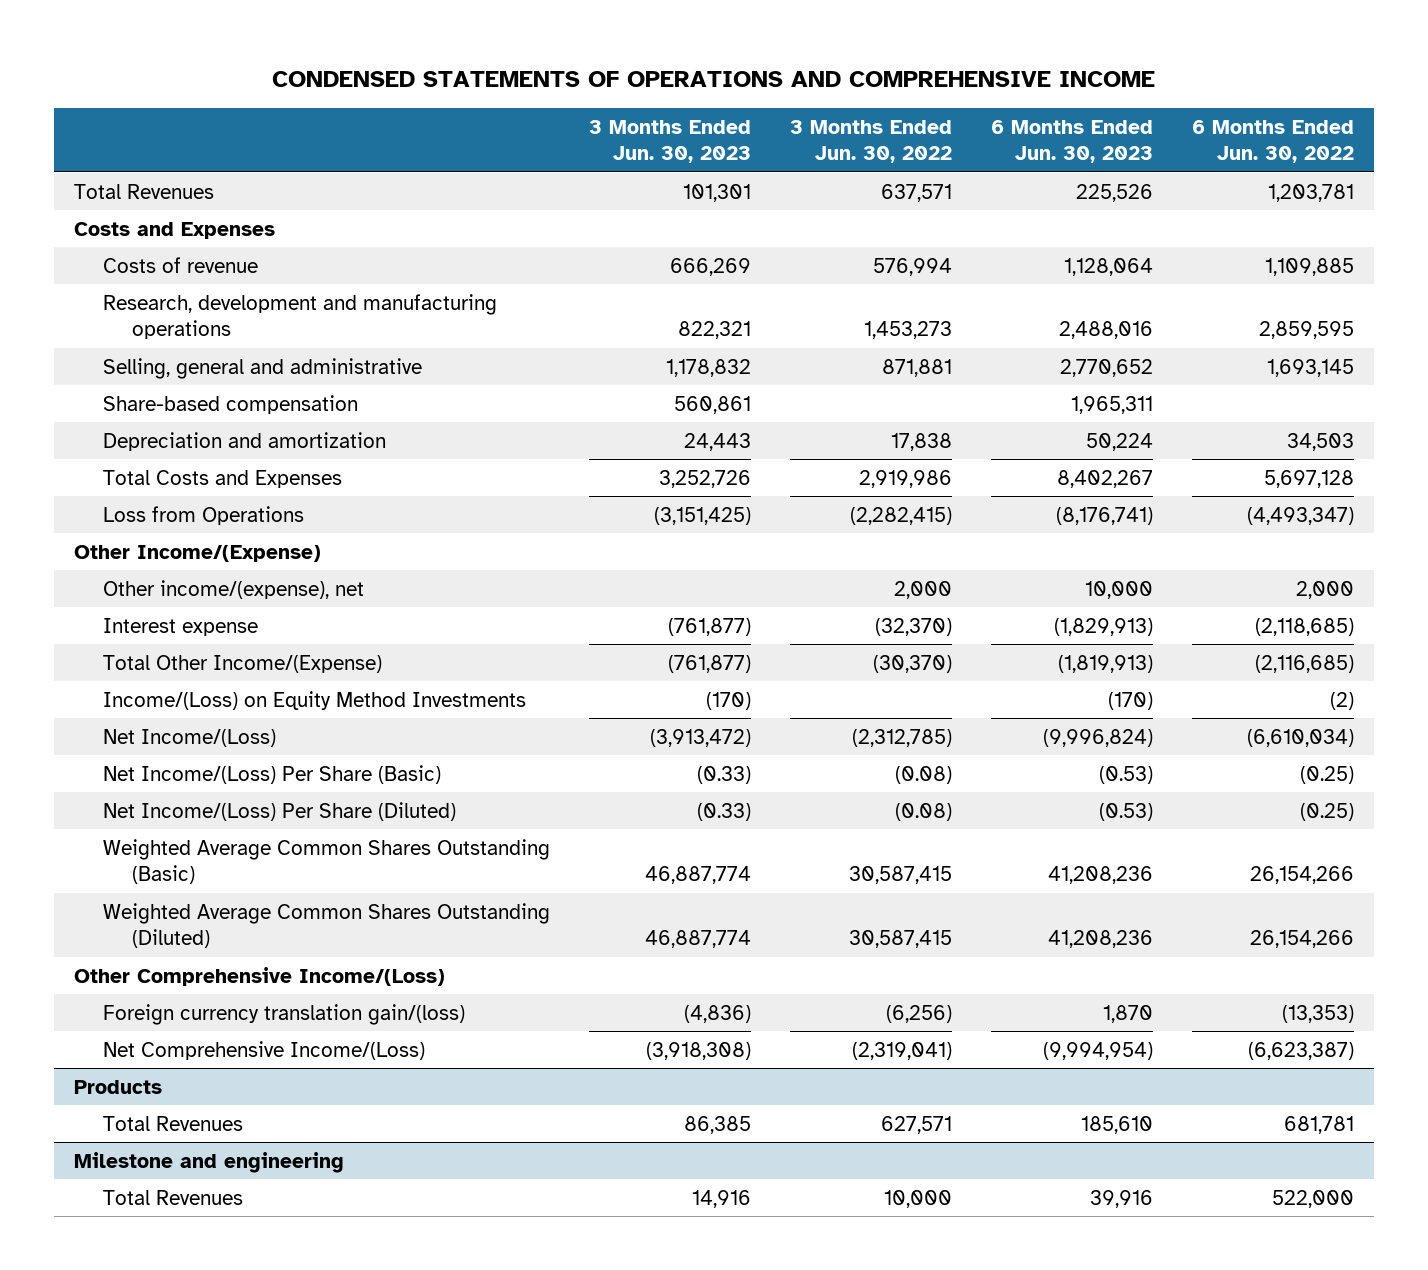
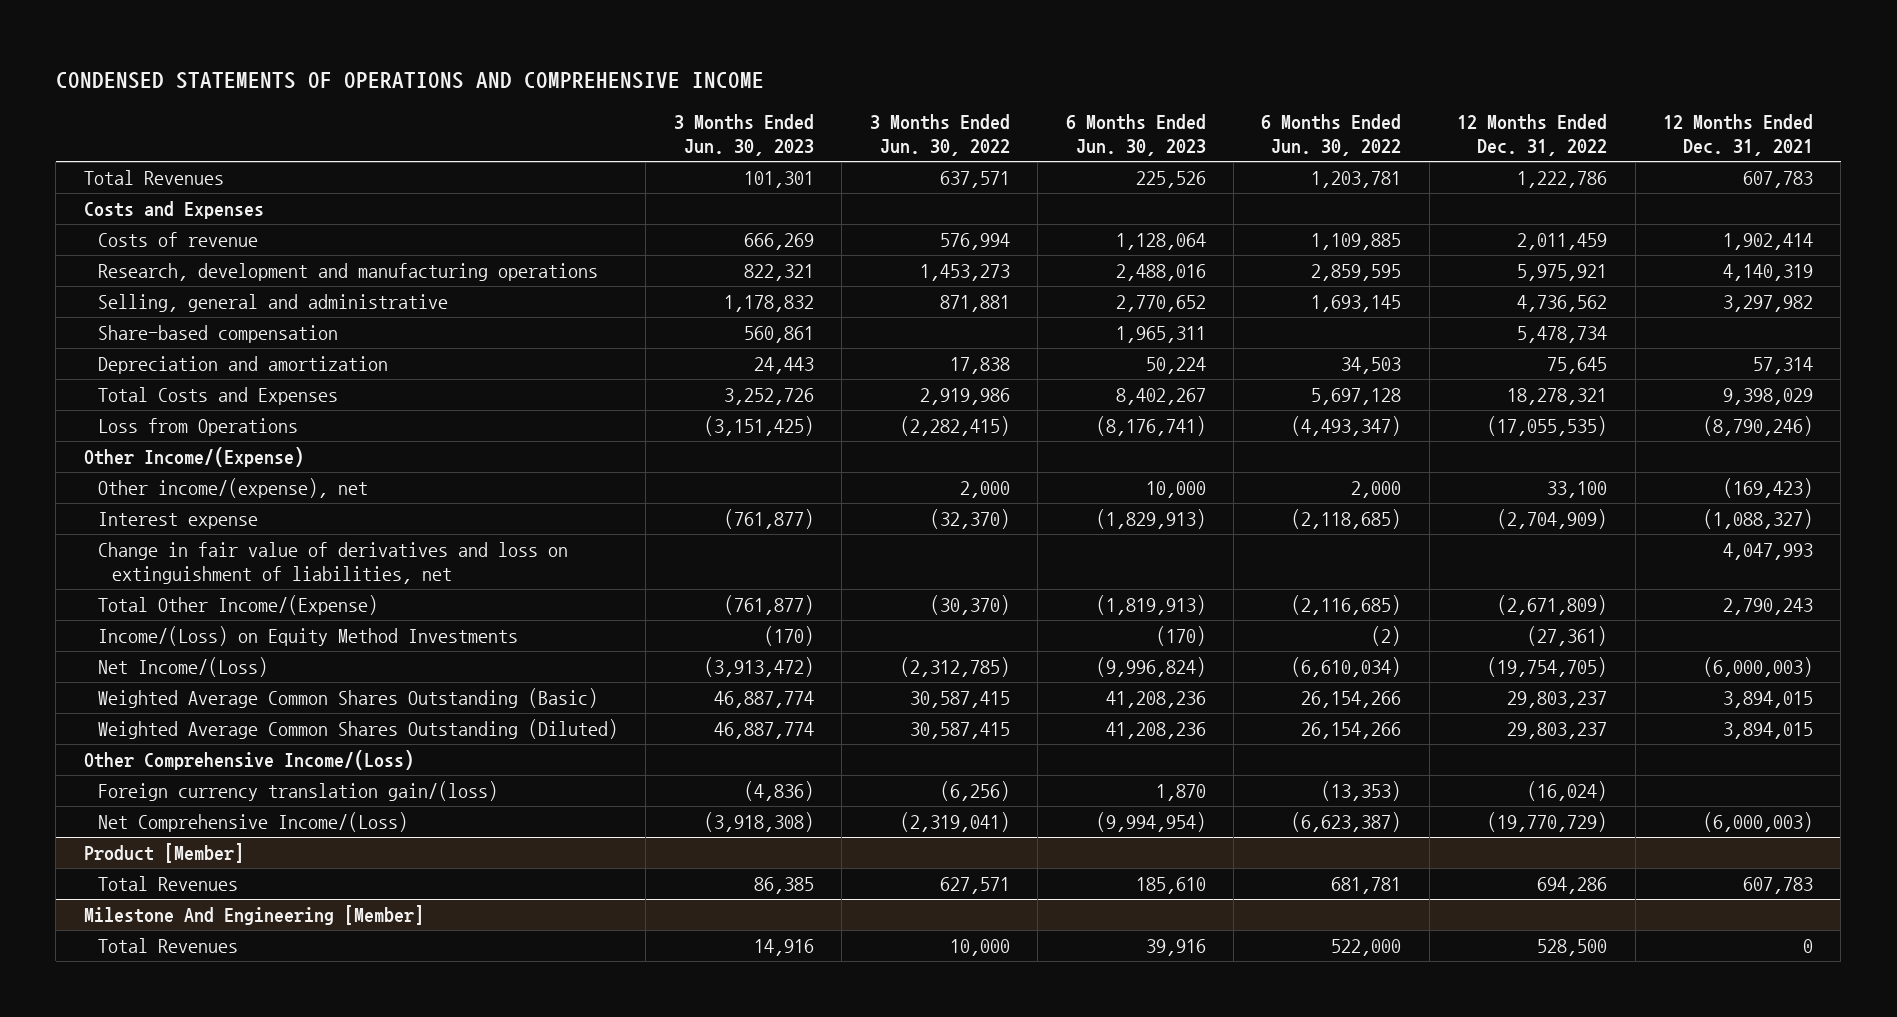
none -> [1457,114,1608,157] 12 Months Ended Dec. 31, 2022
none -> [1663,114,1814,157] 12 Months Ended Dec. 31, 2021
none -> [97,541,568,584] Change in fair value of derivatives and loss on extinguishment of liabilities, net
[102,764,441,784] Net Income/(Loss) Per Share (Basic) -> none
[102,801,456,821] Net Income/(Loss) Per Share (Diluted) -> none
[73,1079,162,1094] Products -> [83,842,244,863] Product [Member]
[73,1151,344,1173] Milestone and engineering -> [83,904,424,925] Milestone And Engineering [Member]

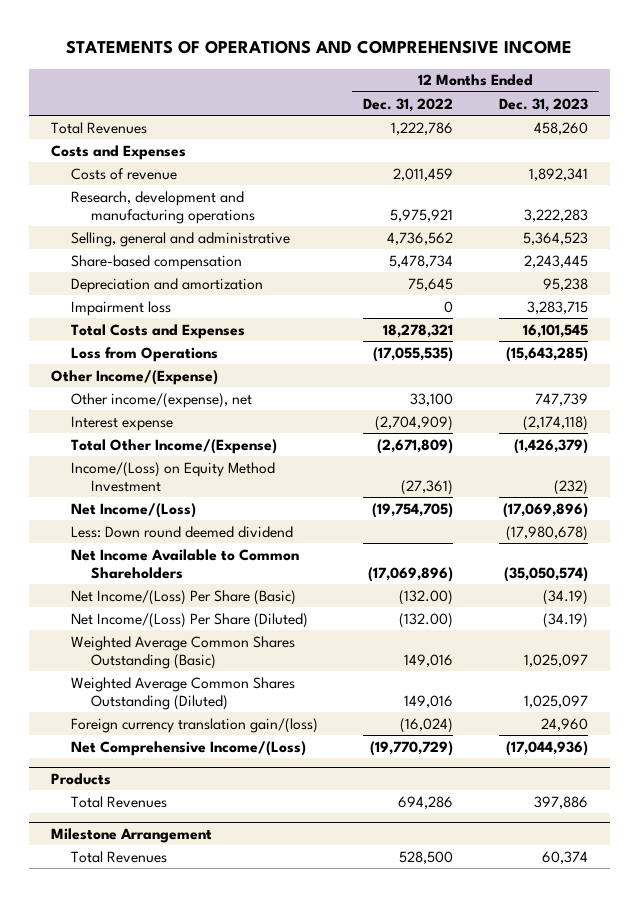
[55,71,764,89] CONDENSED STATEMENTS OF OPERATIONS AND COMPREHENSIVE INCOME -> [66,39,573,54] STATEMENTS OF OPERATIONS AND COMPREHENSIVE INCOME
[673,114,814,157] 3 Months Ended Jun. 30, 2023 -> none
[869,114,1010,157] 3 Months Ended Jun. 30, 2022 -> none
[1065,114,1206,157] 6 Months Ended Jun. 30, 2023 -> none
[1261,114,1402,157] 6 Months Ended Jun. 30, 2022 -> none
[1663,114,1814,157] 12 Months Ended Dec. 31, 2021 -> none
none -> [498,97,588,112] Dec. 31, 2023
none -> [71,300,172,316] Impairment loss
[97,541,568,584] Change in fair value of derivatives and loss on extinguishment of liabilities, net -> none
[97,625,518,646] Income/(Loss) on Equity Method Investments -> [71,461,276,492] Income/(Loss) on Equity Method Investment
[83,749,414,770] Other Comprehensive Income/(Loss) -> none
none -> [71,525,294,538] Less: Down round deemed dividend
none -> [71,548,300,579] Net Income Available to Common Shareholders
none -> [71,589,297,605] Net Income/(Loss) Per Share (Basic)
none -> [71,612,309,628] Net Income/(Loss) Per Share (Diluted)
[1507,690,1608,708] 29,803,237 -> [404,653,454,667] 149,016
[1507,721,1608,739] 29,803,237 -> [404,694,454,708] 149,016
[83,842,244,863] Product [Member] -> [51,772,112,785] Products
[83,904,424,925] Milestone And Engineering [Member] -> none
none -> [51,827,213,843] Milestone Arrangement

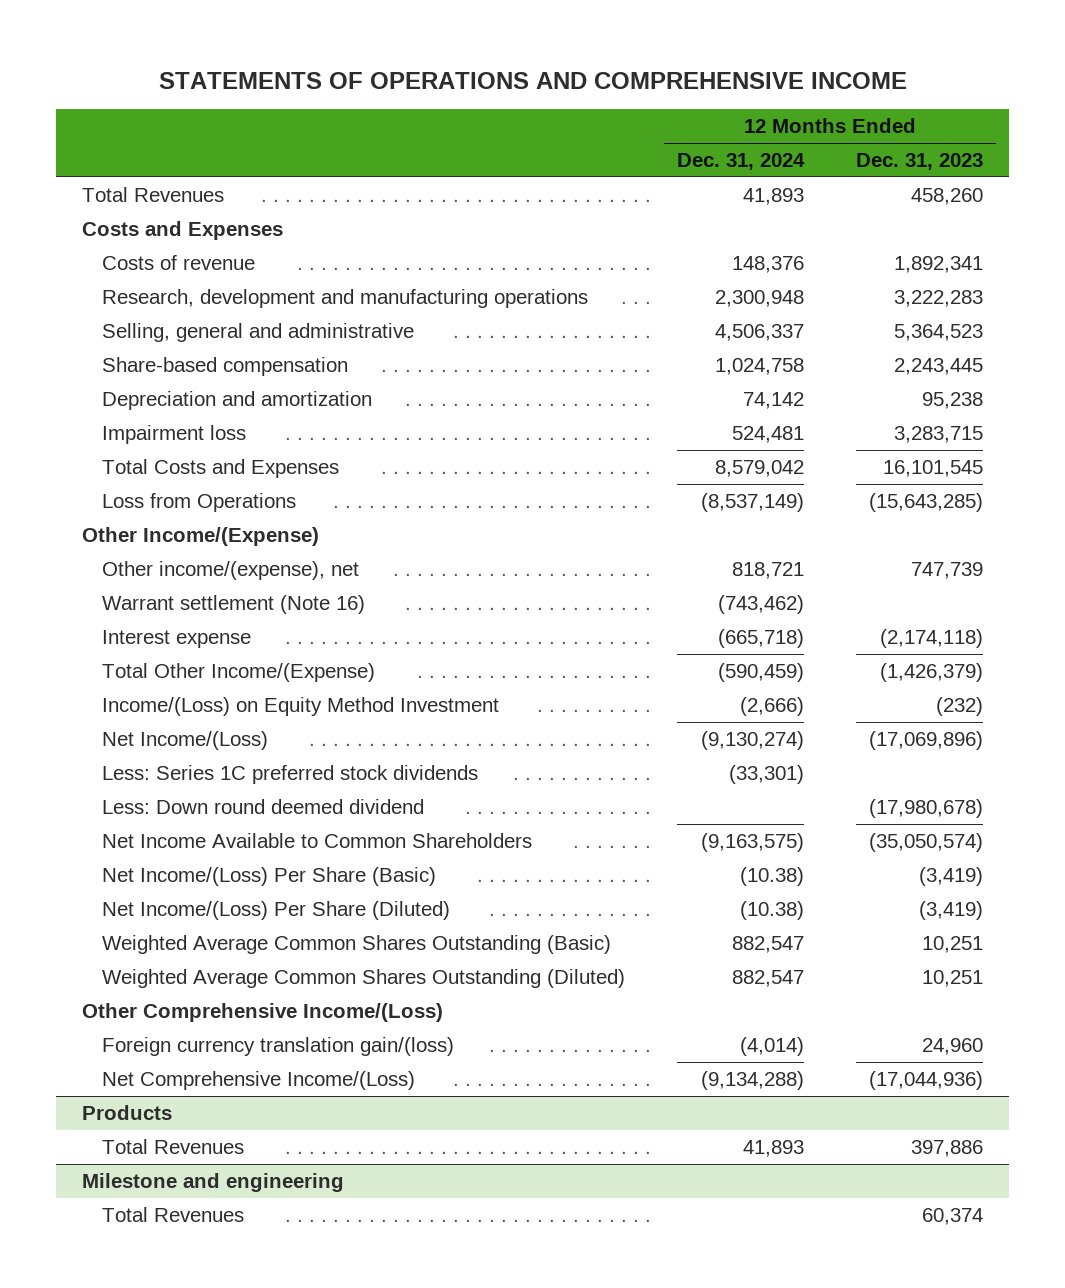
[363,97,454,112] Dec. 31, 2022 -> none
none -> [676,153,805,171] Dec. 31, 2024
none -> [101,595,365,615] Warrant settlement (Note 16)
none -> [101,765,478,785] Less: Series 1C preferred stock dividends
[542,589,588,605] (34.19) -> [919,867,984,887] (3,419)
[542,612,588,628] (34.19) -> [919,901,984,921] (3,419)
[523,653,588,667] 1,025,097 -> [922,936,984,954] 10,251
[523,694,588,708] 1,025,097 -> [922,970,984,988] 10,251
none -> [82,1003,444,1023] Other Comprehensive Income/(Loss)
[51,827,213,843] Milestone Arrangement -> none
none -> [82,1173,345,1193] Milestone and engineering

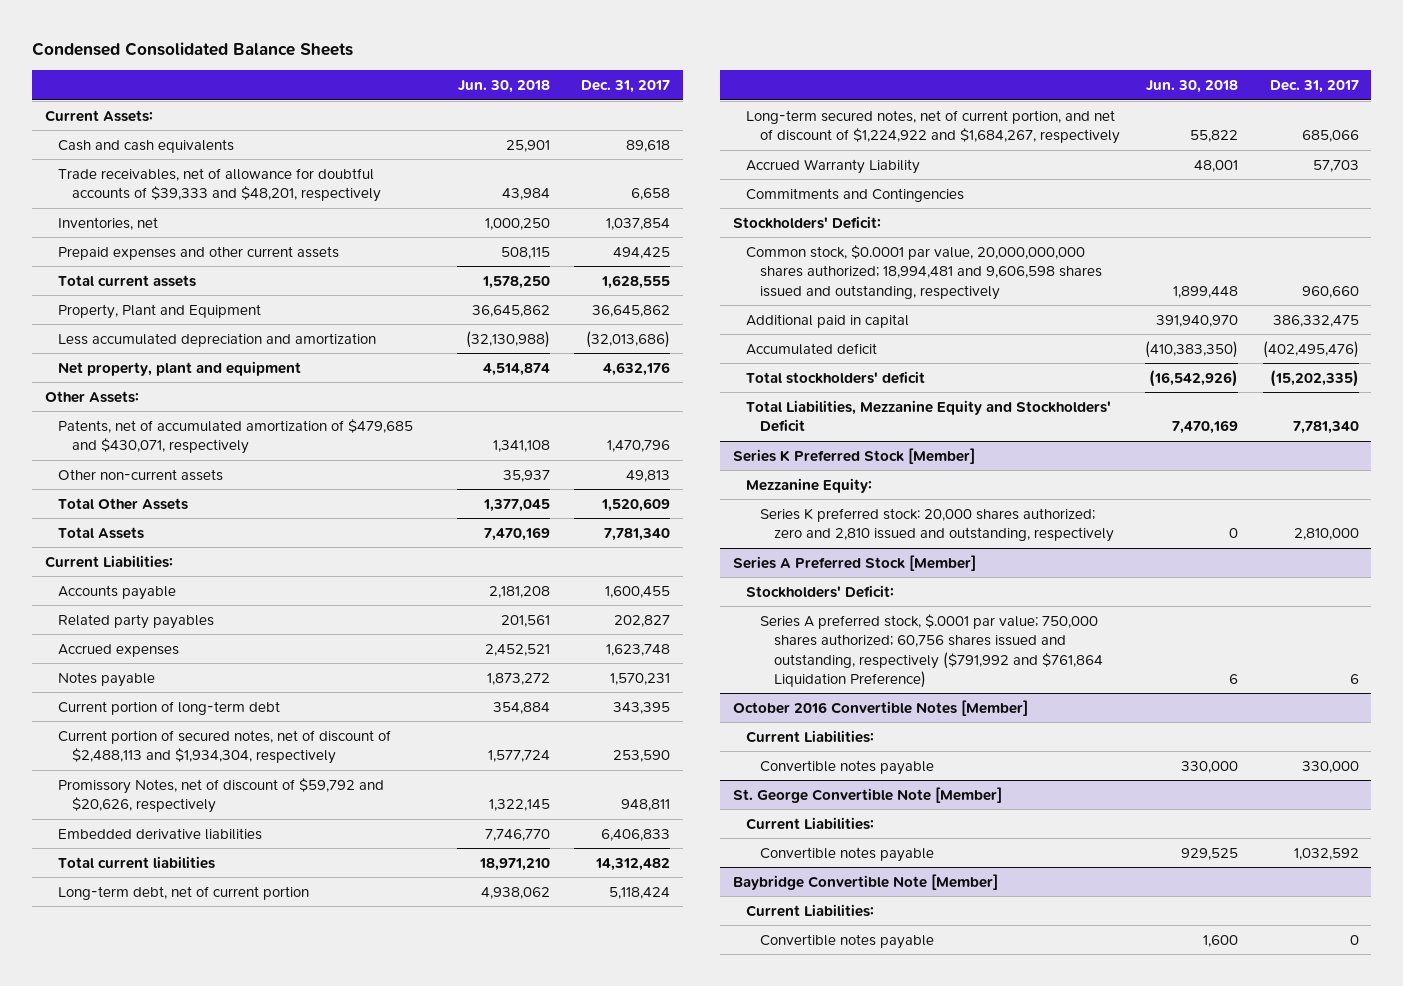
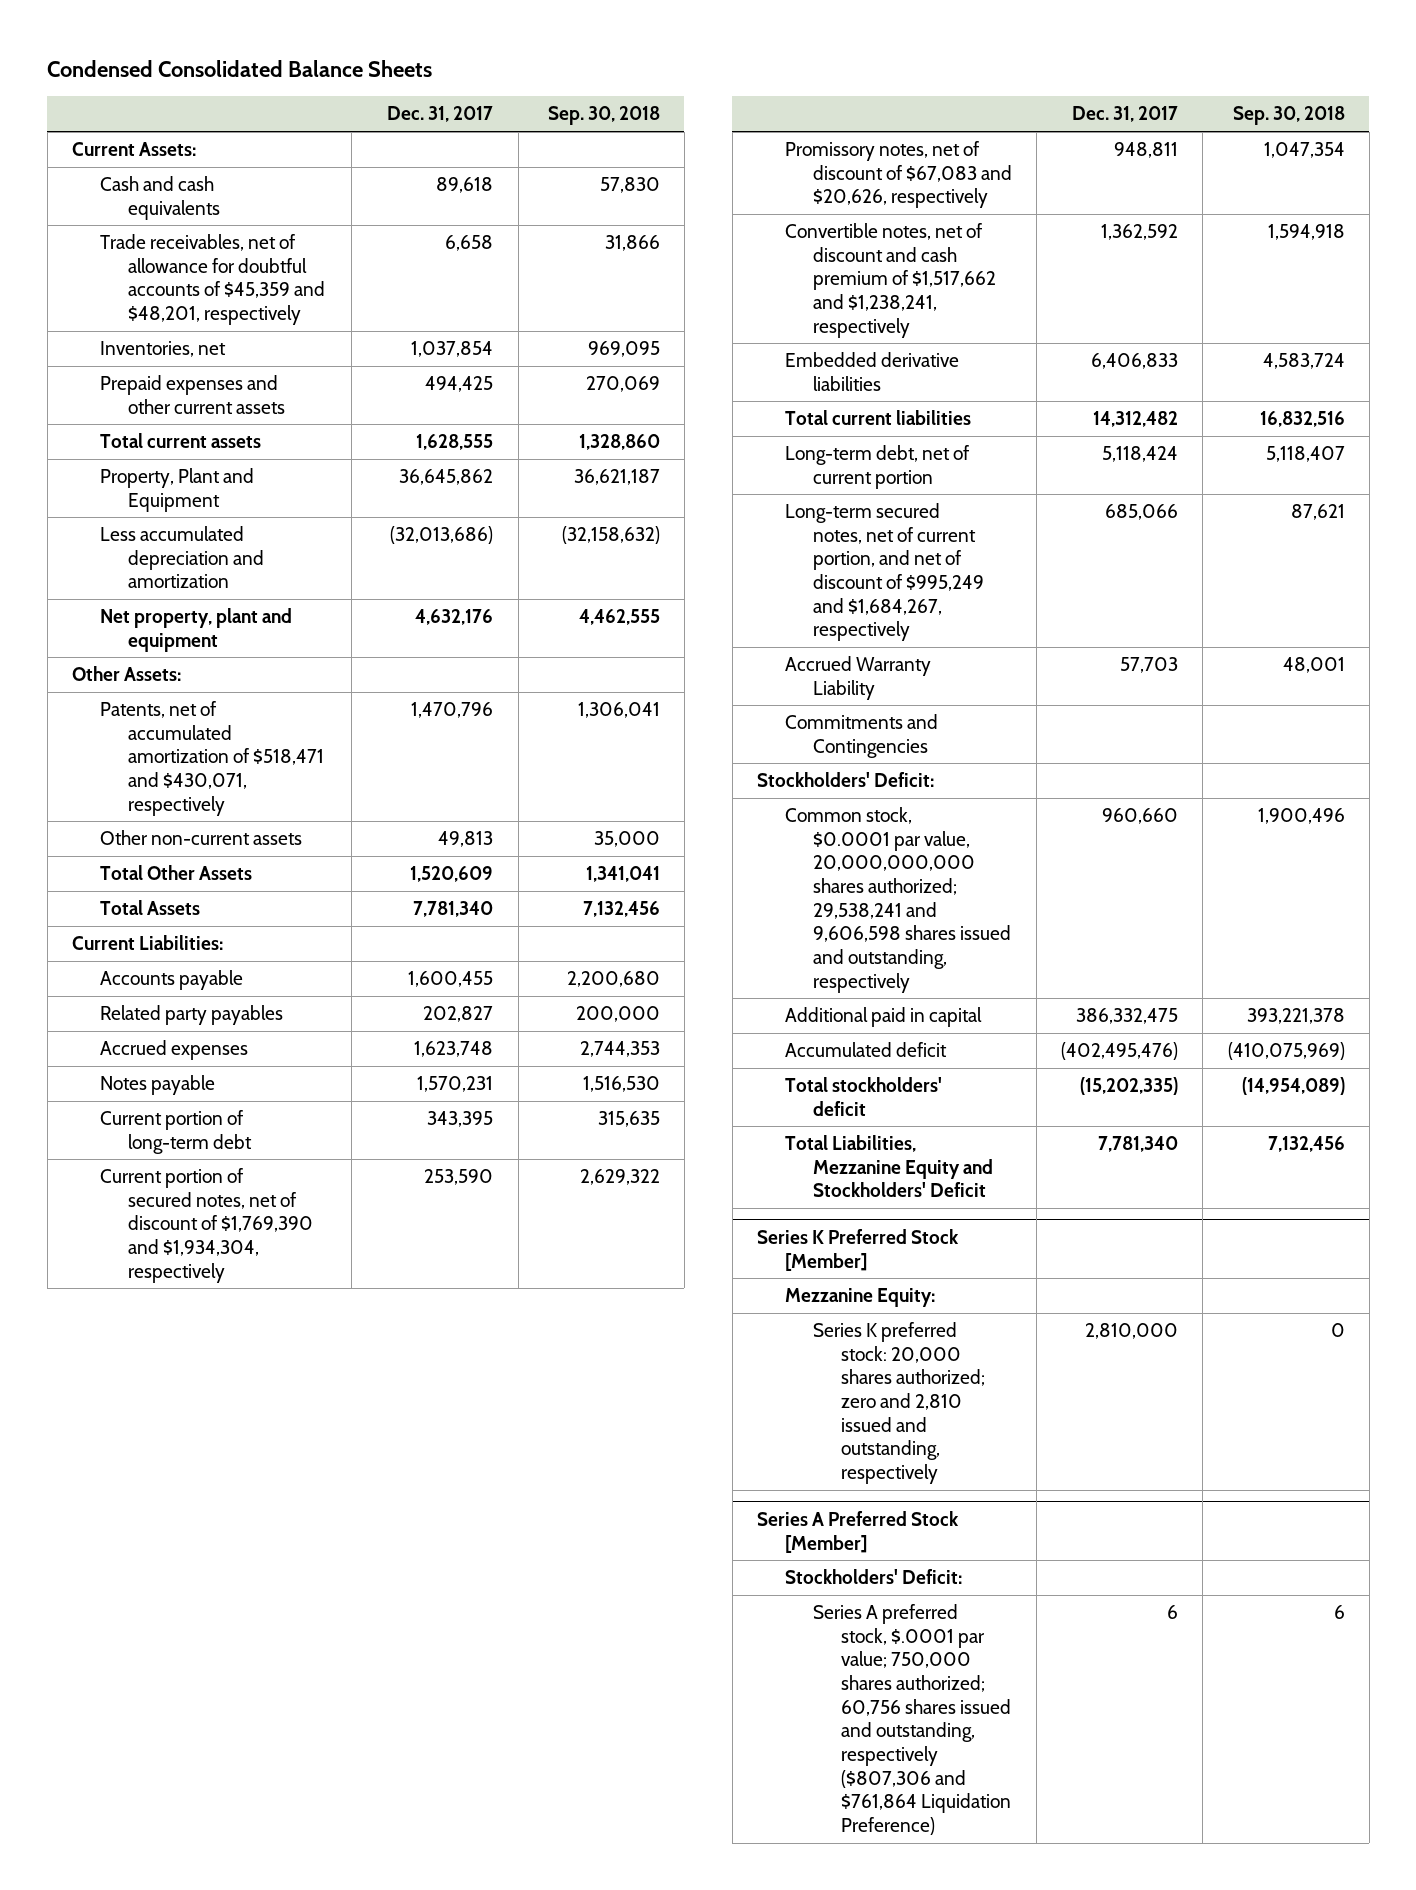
[457,80,550,94] Jun. 30, 2018 -> none
none -> [547,106,660,126] Sep. 30, 2018
[58,167,381,203] Trade receivables, net of allowance for doubtful accounts of $39,333 and $48,201, respectively -> [100,234,326,326] Trade receivables, net of allowance for doubtful accounts of $45,359 and $48,201, respectively
[58,418,414,455] Patents, net of accumulated amortization of $479,685 and $430,071, respectively -> [100,701,325,816] Patents, net of accumulated amortization of $518,471 and $430,071, respectively
[58,729,392,765] Current portion of secured notes, net of discount of $2,488,113 and $1,934,304, respectively -> [100,1168,314,1283] Current portion of secured notes, net of discount of $1,769,390 and $1,934,304, respectively
[58,777,385,814] Promissory Notes, net of discount of $59,792 and $20,626, respectively -> [784,141,1013,209] Promissory notes, net of discount of $67,083 and $20,626, respectively
none -> [784,223,997,338] Convertible notes, net of discount and cash premium of $1,517,662 and $1,238,241, respectively
[746,109,1120,145] Long-term secured notes, net of current portion, and net of discount of $1,224,922 and $1,684,267, respectively -> [784,503,985,642] Long-term secured notes, net of current portion, and net of discount of $995,249 and $1,684,267, respectively
[746,244,1102,300] Common stock, $0.0001 par value, 20,000,000,000 shares authorized; 18,994,481 and 9,606,598 shares issued and outstanding, respectively -> [784,807,1012,993] Common stock, $0.0001 par value, 20,000,000,000 shares authorized; 29,538,241 and 9,606,598 shares issued and outstanding, respectively
[732,699,1028,716] October 2016 Convertible Notes [Member] -> none
[746,729,875,743] Current Liabilities: -> none
[759,759,934,775] Convertible notes payable -> none
[732,786,1002,803] St. George Convertible Note [Member] -> none
[746,816,875,830] Current Liabilities: -> none
[759,846,934,862] Convertible notes payable -> none
[732,873,998,890] Baybridge Convertible Note [Member] -> none
[746,903,875,917] Current Liabilities: -> none
[759,933,934,949] Convertible notes payable -> none
[759,613,1103,688] Series A preferred stock, $.0001 par value; 750,000 shares authorized; 60,756 shares issued and outstanding, respectively ($791,992 and $761,864 Liquidation Preference) -> [813,1604,1012,1836] Series A preferred stock, $.0001 par value; 750,000 shares authorized; 60,756 shares issued and outstanding, respectively ($807,306 and $761,864 Liquidation Preference)

